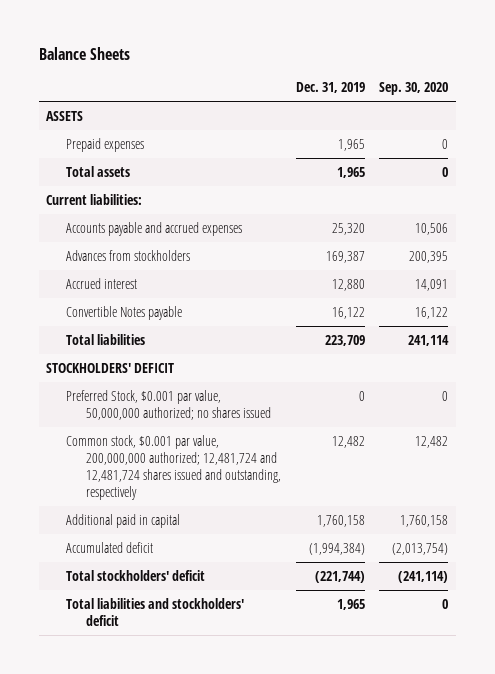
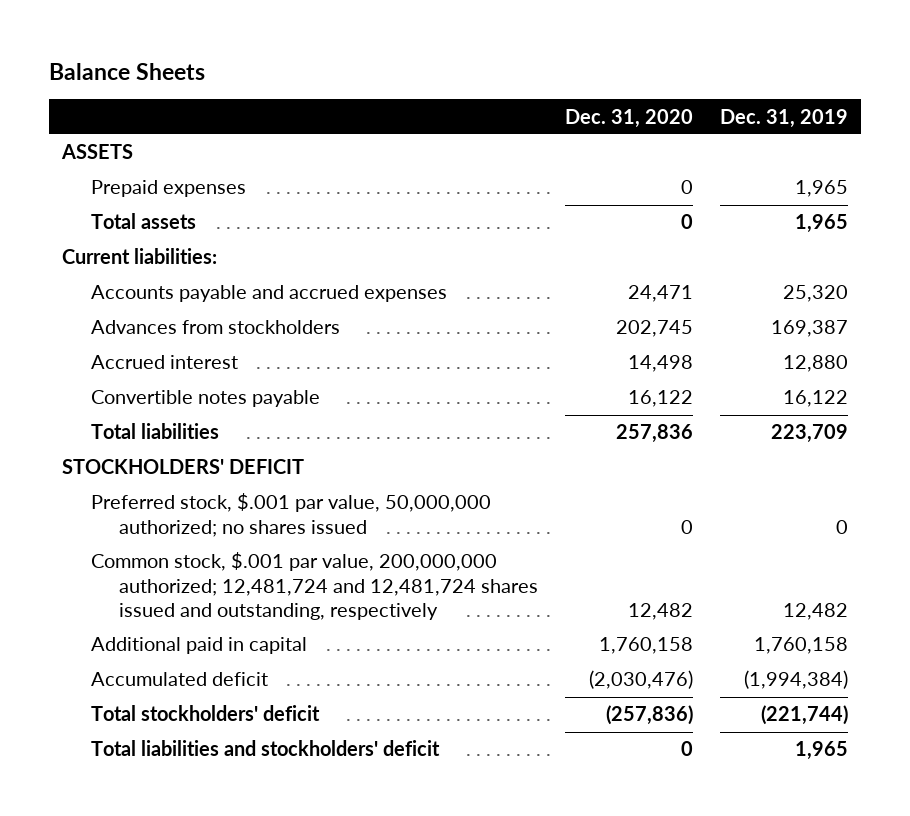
[379,82,449,96] Sep. 30, 2020 -> none
none -> [564,108,693,128] Dec. 31, 2020
[66,305,183,320] Convertible Notes payable -> [90,390,320,408] Convertible notes payable
[66,389,271,420] Preferred Stock, $0.001 par value, 50,000,000 authorized; no shares issued -> [90,493,491,537] Preferred stock, $.001 par value, 50,000,000 authorized; no shares issued
[66,434,281,501] Common stock, $0.001 par value, 200,000,000 authorized; 12,481,724 and 12,481,724 shares issued and outstanding, respectively -> [90,552,538,620] Common stock, $.001 par value, 200,000,000 authorized; 12,481,724 and 12,481,724 shares issued and outstanding, respectively

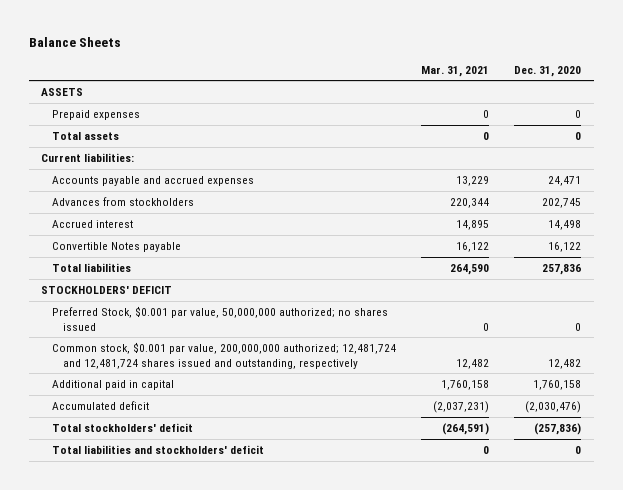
[719,108,848,128] Dec. 31, 2019 -> none
none -> [421,65,490,77] Mar. 31, 2021
[90,390,320,408] Convertible notes payable -> [52,241,182,252] Convertible Notes payable
[90,493,491,537] Preferred stock, $.001 par value, 50,000,000 authorized; no shares issued -> [52,305,389,331] Preferred Stock, $0.001 par value, 50,000,000 authorized; no shares issued
[90,552,538,620] Common stock, $.001 par value, 200,000,000 authorized; 12,481,724 and 12,481,724 shares issued and outstanding, respectively -> [52,341,397,369] Common stock, $0.001 par value, 200,000,000 authorized; 12,481,724 and 12,481,724 shares issued and outstanding, respectively

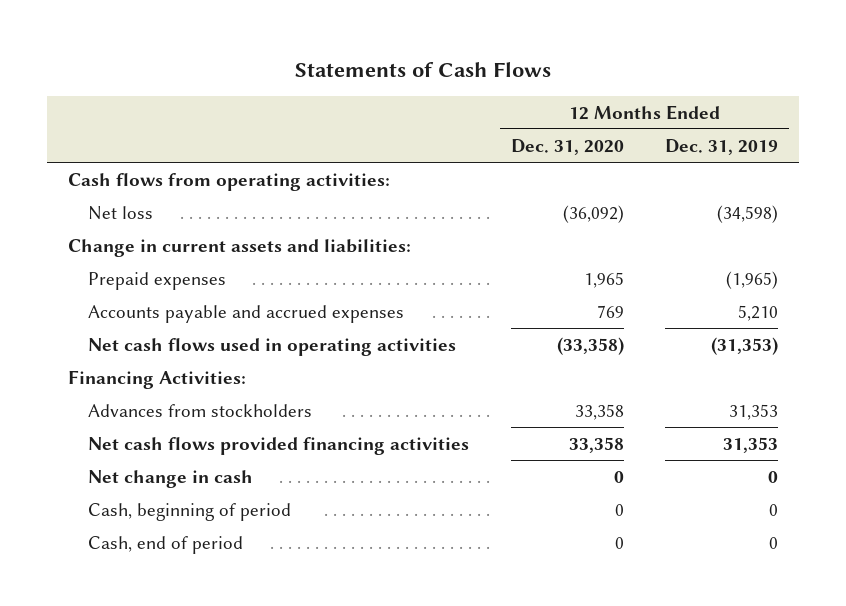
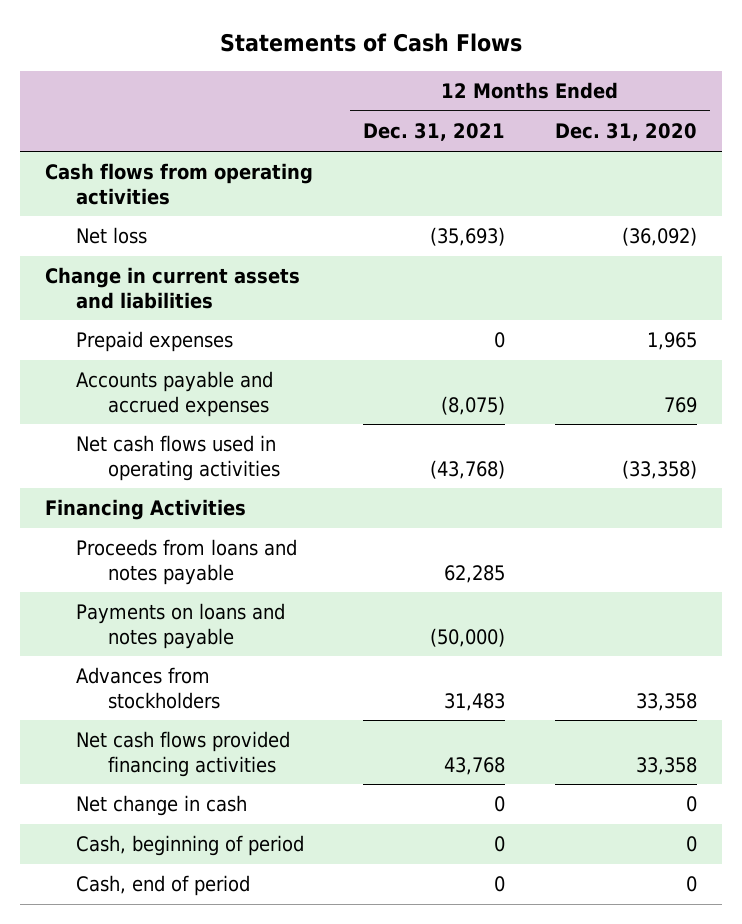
[665,138,779,155] Dec. 31, 2019 -> none
none -> [362,123,505,142] Dec. 31, 2021
[67,172,390,191] Cash flows from operating activities: -> [44,163,313,205] Cash flows from operating activities
[67,238,411,257] Change in current assets and liabilities: -> [44,267,300,309] Change in current assets and liabilities
[67,369,246,389] Financing Activities: -> [44,499,246,521] Financing Activities
none -> [76,539,298,585] Proceeds from loans and notes payable
none -> [76,603,286,649] Payments on loans and notes payable

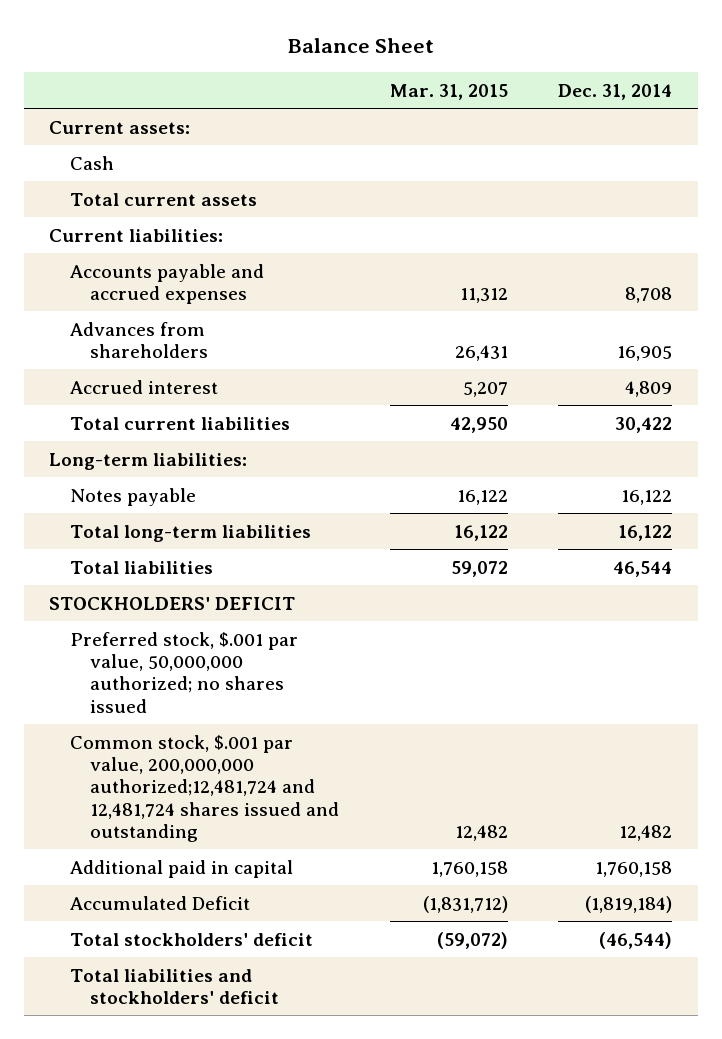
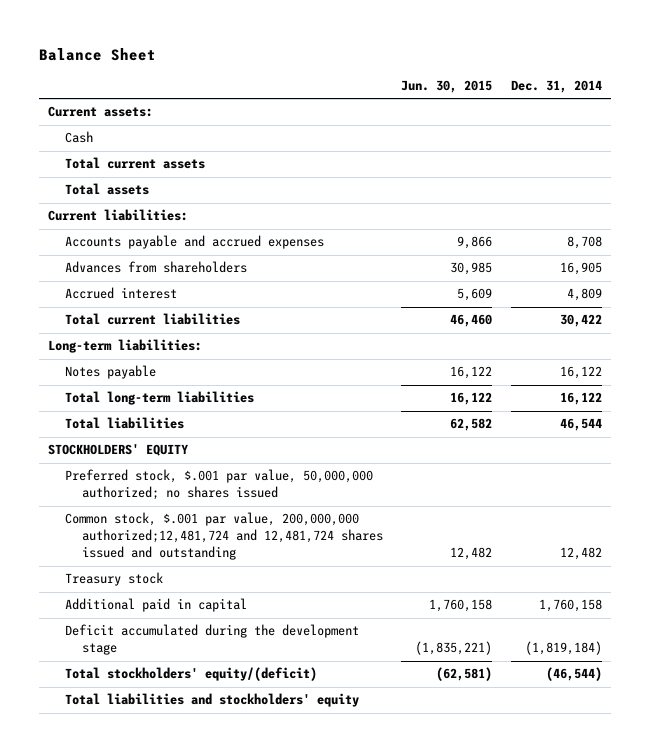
[389,83,508,100] Mar. 31, 2015 -> none
none -> [401,80,493,94] Jun. 30, 2015
none -> [65,183,150,196] Total assets
[49,596,296,610] STOCKHOLDERS' DEFICIT -> [48,444,189,457] STOCKHOLDERS' EQUITY
none -> [65,572,164,587] Treasury stock
[69,895,250,910] Accumulated Deficit -> [65,624,360,656] Deficit accumulated during the development stage
[69,932,313,946] Total stockholders' deficit -> [65,667,318,682] Total stockholders' equity/(deficit)
[69,968,280,1004] Total liabilities and stockholders' deficit -> [65,693,360,708] Total liabilities and stockholders' equity

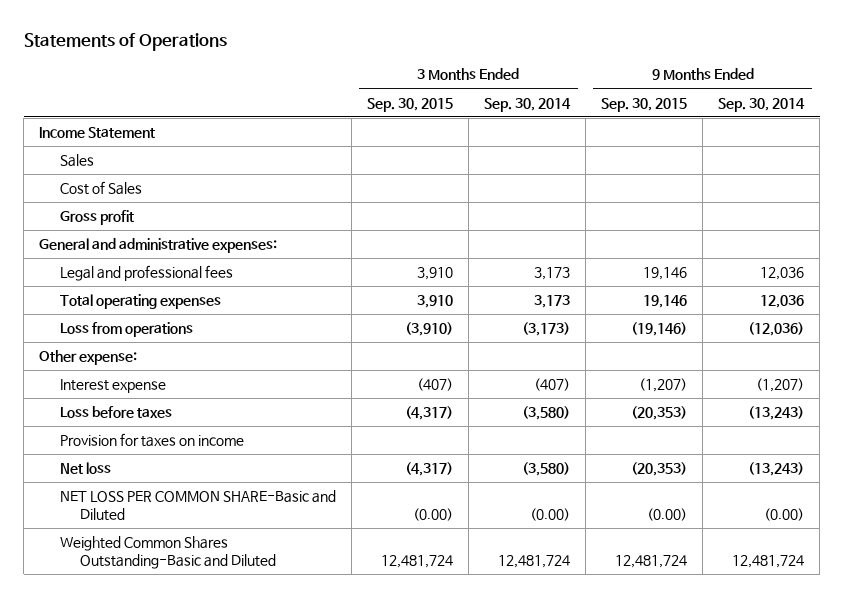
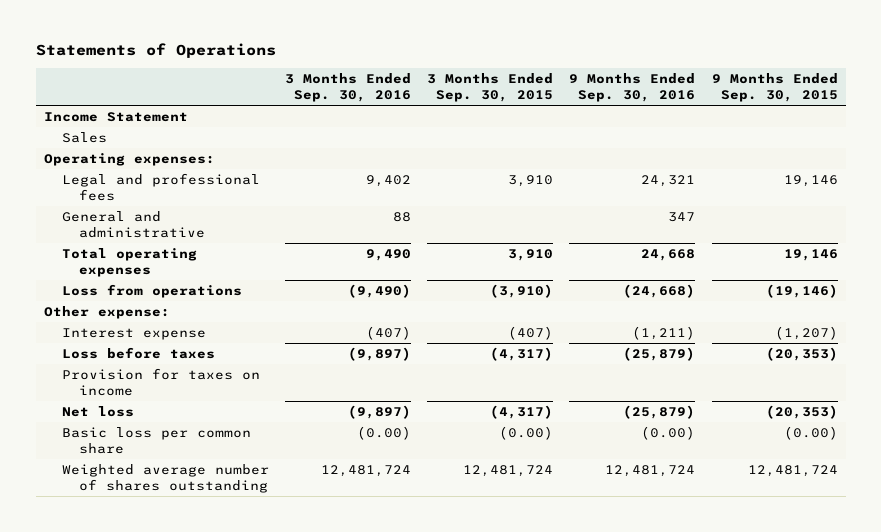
[483,97,571,112] Sep. 30, 2014 -> none
[718,97,806,112] Sep. 30, 2014 -> none
none -> [284,72,411,103] 3 Months Ended Sep. 30, 2016
none -> [569,72,696,103] 9 Months Ended Sep. 30, 2016
[59,181,142,196] Cost of Sales -> none
[59,210,134,226] Gross profit -> none
[39,238,278,254] General and administrative expenses: -> none
none -> [43,153,215,167] Operating expenses:
none -> [61,211,206,239] General and administrative
[59,490,336,522] NET LOSS PER COMMON SHARE-Basic and Diluted -> [61,427,251,455] Basic loss per common share
[59,536,277,570] Weighted Common Shares Outstanding-Basic and Diluted -> [61,464,269,494] Weighted average number of shares outstanding

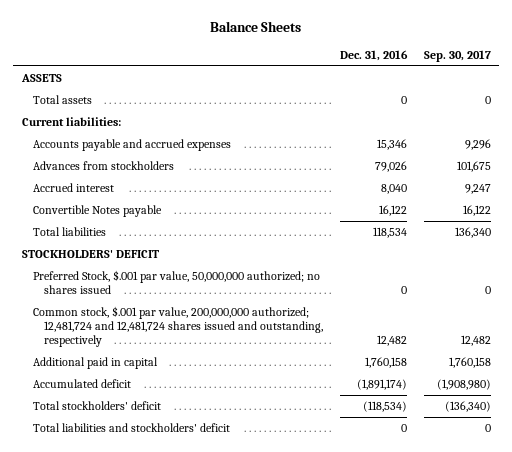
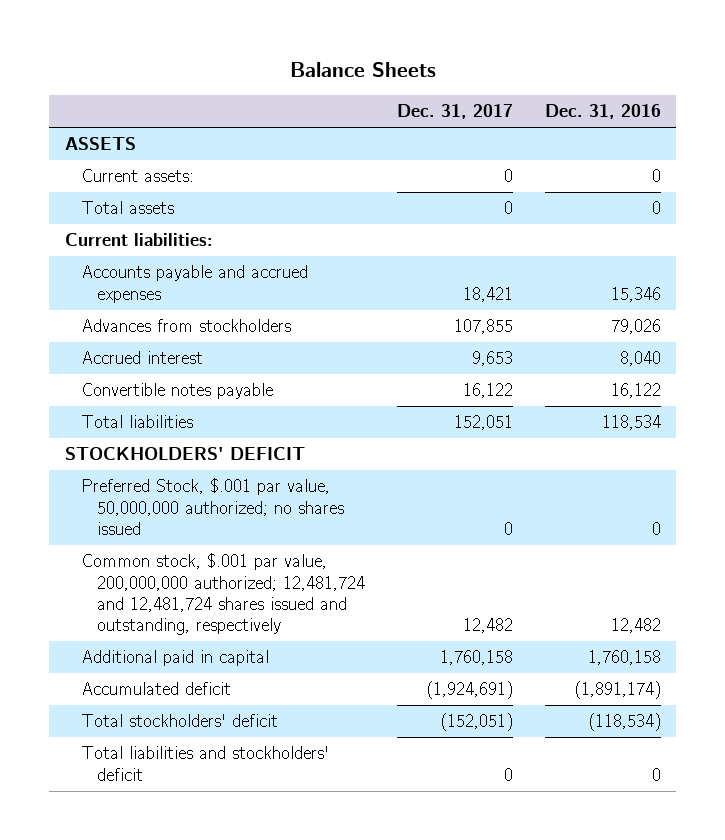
[423,49,491,62] Sep. 30, 2017 -> none
none -> [396,104,513,120] Dec. 31, 2017
none -> [80,169,194,183] Current assets:
[32,205,162,218] Convertible Notes payable -> [80,383,273,400] Convertible notes payable

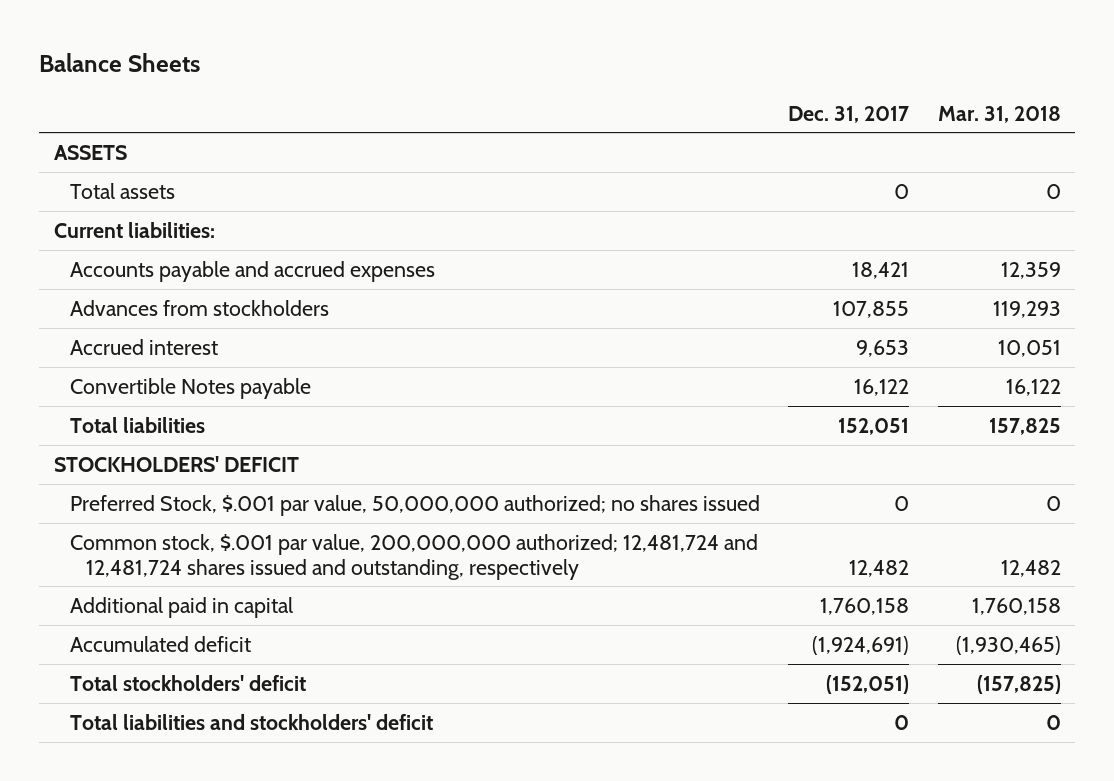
[544,104,661,120] Dec. 31, 2016 -> none
none -> [937,105,1061,123] Mar. 31, 2018
[80,169,194,183] Current assets: -> none
[80,383,273,400] Convertible notes payable -> [69,377,311,399] Convertible Notes payable

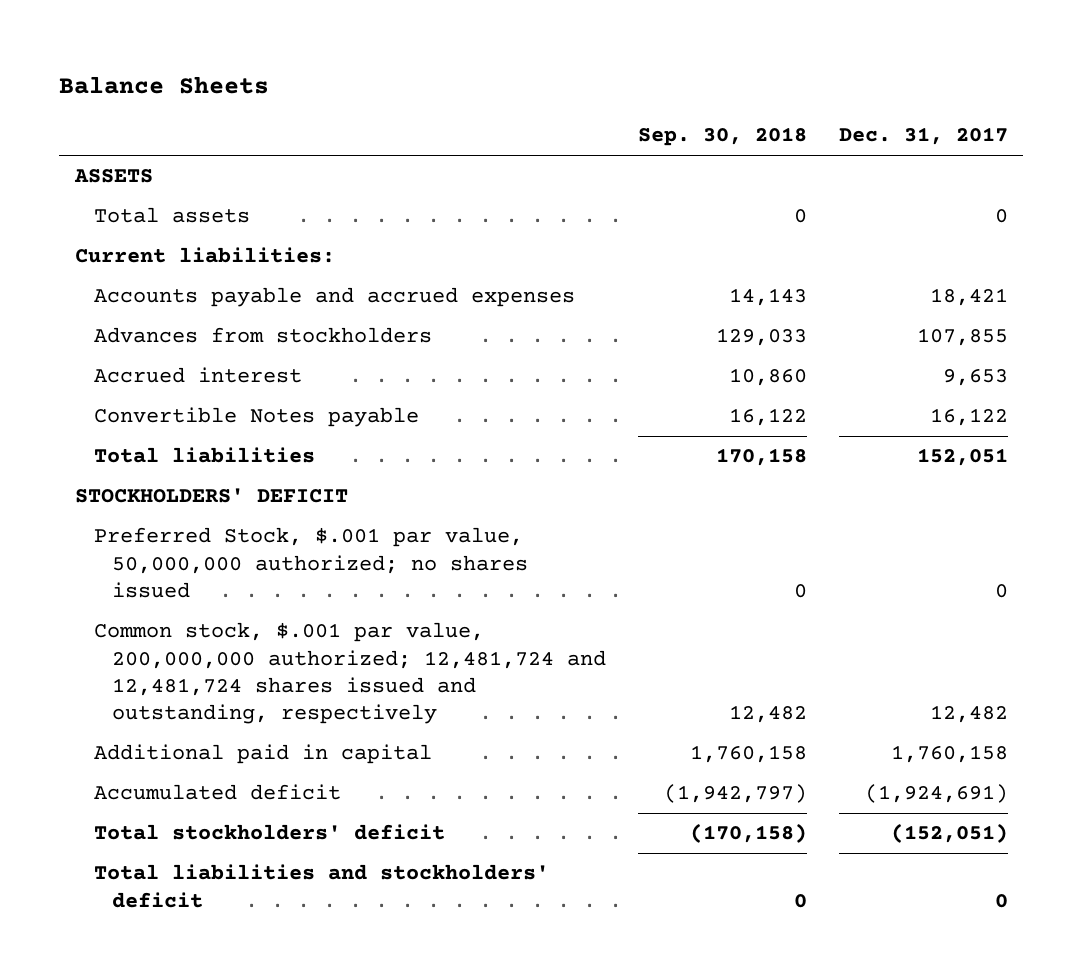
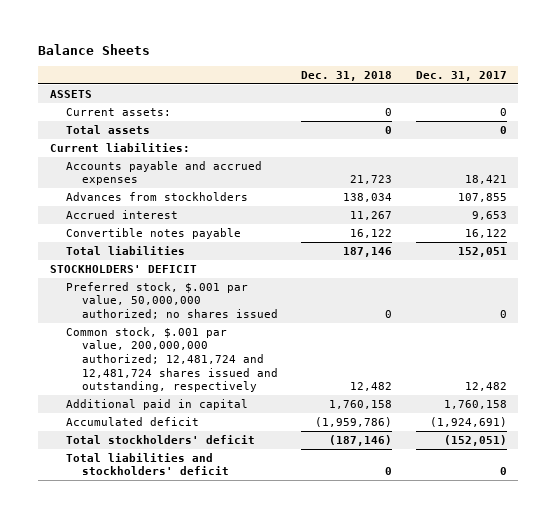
[637,127,807,147] Sep. 30, 2018 -> none
none -> [301,71,393,82] Dec. 31, 2018
none -> [66,107,172,116] Current assets:
[93,407,419,428] Convertible Notes payable -> [66,227,242,239] Convertible notes payable
[93,527,529,599] Preferred Stock, $.001 par value, 50,000,000 authorized; no shares issued -> [66,281,279,320] Preferred stock, $.001 par value, 50,000,000 authorized; no shares issued

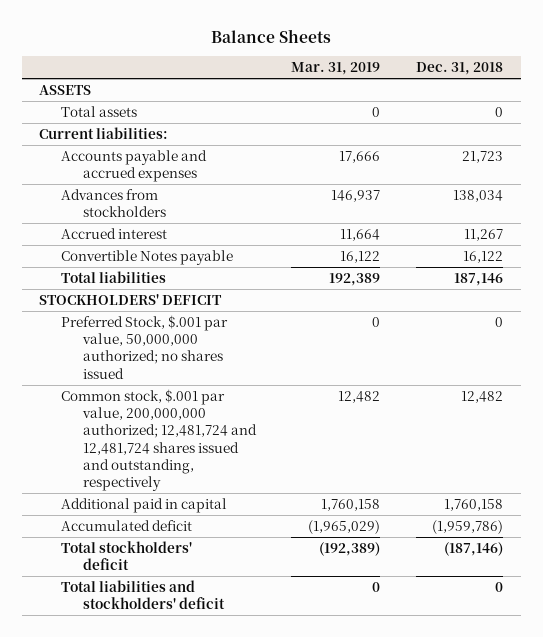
[415,71,507,82] Dec. 31, 2017 -> none
none -> [291,62,381,76] Mar. 31, 2019
[66,107,172,116] Current assets: -> none
[66,227,242,239] Convertible notes payable -> [61,249,234,265] Convertible Notes payable
[66,281,279,320] Preferred stock, $.001 par value, 50,000,000 authorized; no shares issued -> [61,314,229,379] Preferred Stock, $.001 par value, 50,000,000 authorized; no shares issued

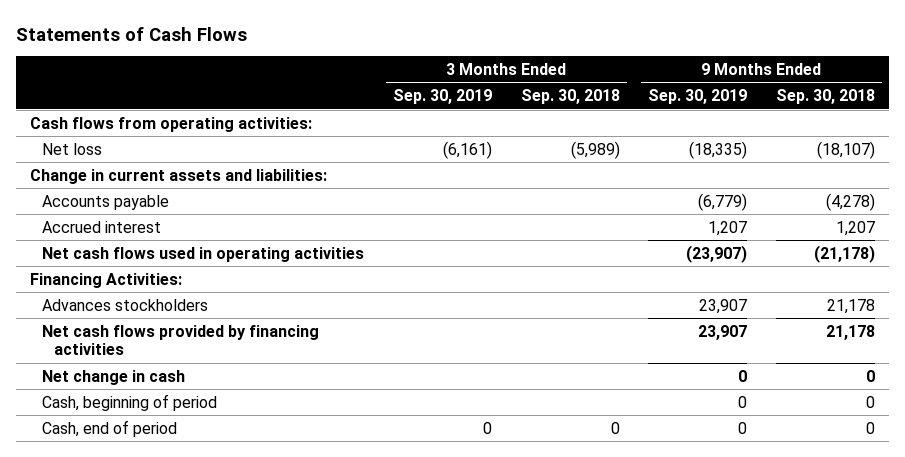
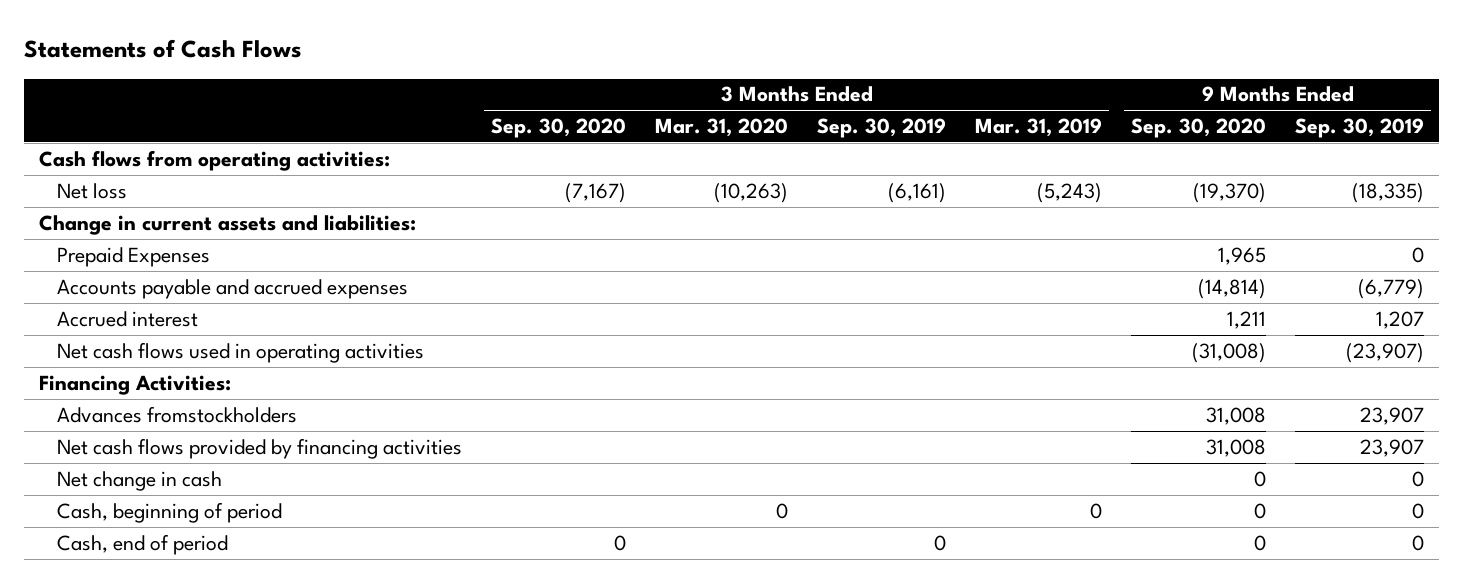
[520,89,620,105] Sep. 30, 2018 -> none
[775,89,875,105] Sep. 30, 2018 -> none
none -> [491,118,627,139] Sep. 30, 2020
none -> [655,118,789,138] Mar. 31, 2020
none -> [975,118,1103,138] Mar. 31, 2019
none -> [1131,118,1267,139] Sep. 30, 2020
none -> [57,246,211,267] Prepaid Expenses
[42,194,170,210] Accounts payable -> [57,278,409,299] Accounts payable and accrued expenses
[42,298,209,311] Advances stockholders -> [57,405,298,423] Advances fromstockholders

